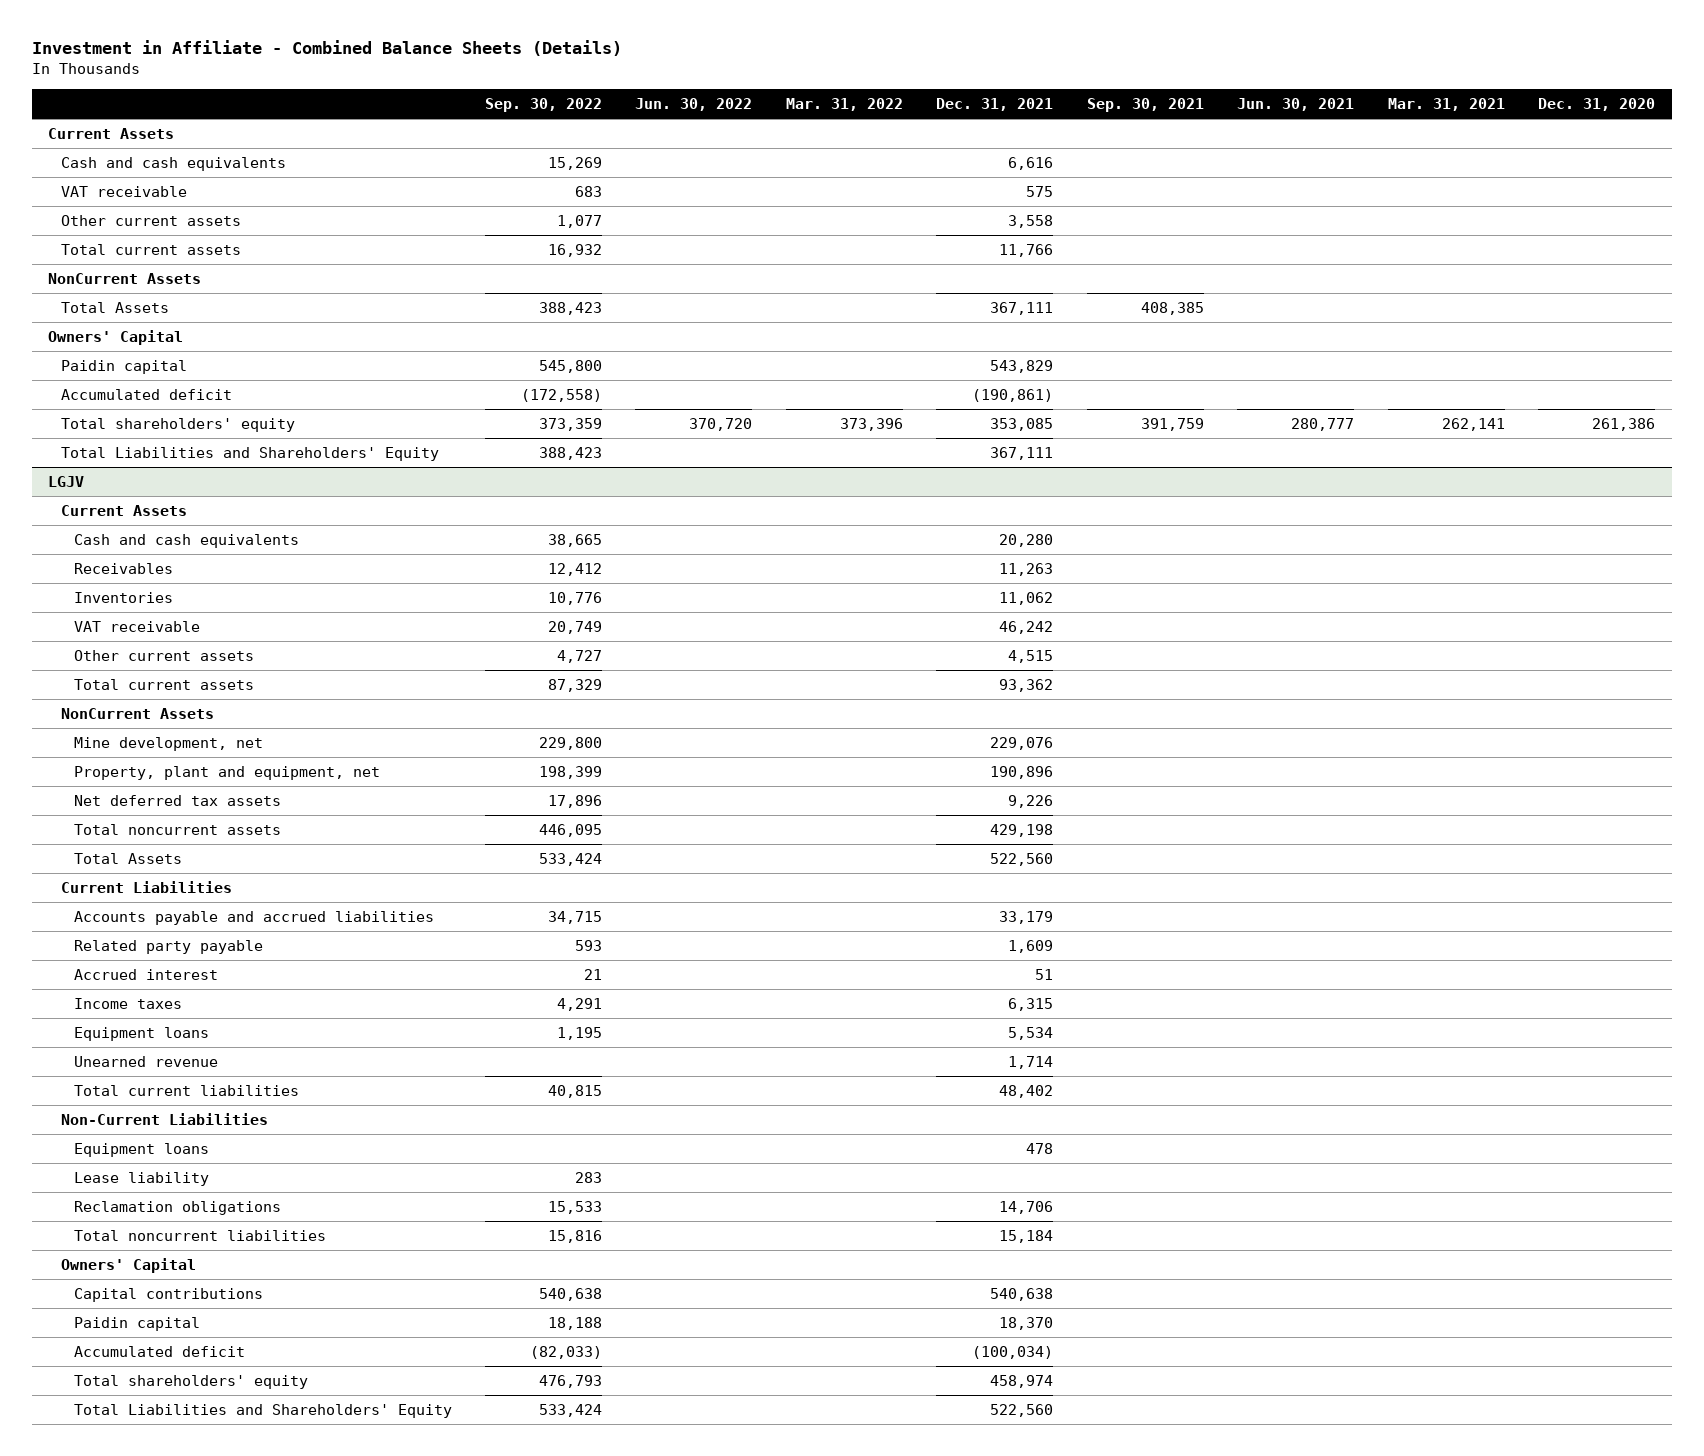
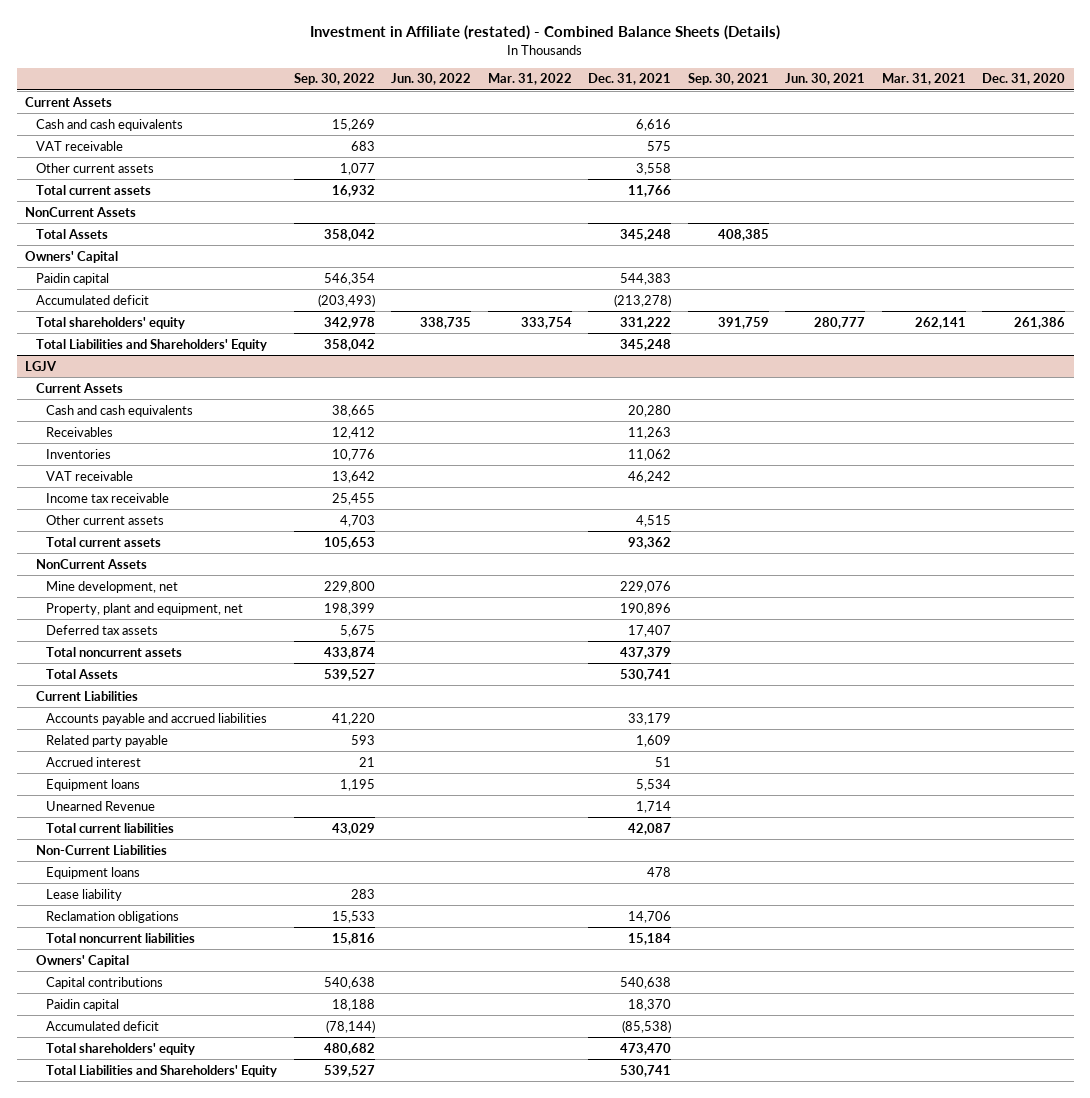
[31,40,622,57] Investment in Affiliate - Combined Balance Sheets (Details) -> [310,24,781,40] Investment in Affiliate (restated) - Combined Balance Sheets (Details)
[539,301,603,315] 388,423 -> [323,228,375,241] 358,042
[990,301,1054,315] 367,111 -> [620,228,672,241] 345,248
[539,359,603,373] 545,800 -> [323,272,375,285] 546,354
[990,359,1054,373] 543,829 -> [620,272,672,285] 544,383
[521,388,603,402] (172,558) -> [317,293,375,307] (203,493)
[972,388,1054,402] (190,861) -> [614,293,672,307] (213,278)
[539,417,603,431] 373,359 -> [323,316,375,329] 342,978
[689,417,753,431] 370,720 -> [420,316,472,329] 338,735
[839,417,903,431] 373,396 -> [520,316,572,329] 333,754
[990,417,1054,431] 353,085 -> [620,316,672,329] 331,222
[539,446,603,460] 388,423 -> [323,338,375,351] 358,042
[990,446,1054,460] 367,111 -> [620,338,672,351] 345,248
[548,620,603,634] 20,749 -> [331,470,375,483] 13,642
none -> [46,492,170,503] Income tax receivable
[557,649,603,663] 4,727 -> [339,514,375,527] 4,703
[548,678,603,692] 87,329 -> [323,536,375,549] 105,653
[73,794,281,806] Net deferred tax assets -> [46,624,159,635] Deferred tax assets
[548,794,603,808] 17,896 -> [339,624,375,637] 5,675
[1008,794,1054,808] 9,226 -> [628,624,672,637] 17,407
[539,823,603,837] 446,095 -> [323,646,375,659] 433,874
[990,823,1054,837] 429,198 -> [620,646,672,659] 437,379
[539,852,603,866] 533,424 -> [323,668,375,681] 539,527
[990,852,1054,866] 522,560 -> [620,668,672,681] 530,741
[548,910,603,924] 34,715 -> [331,712,375,725] 41,220
[73,997,182,1009] Income taxes -> none
[73,1055,218,1067] Unearned revenue -> [46,800,156,811] Unearned Revenue
[548,1084,603,1098] 40,815 -> [331,822,375,835] 43,029
[999,1084,1054,1098] 48,402 -> [628,822,672,835] 42,087
[530,1345,603,1359] (82,033) -> [325,1019,375,1033] (78,144)
[972,1345,1054,1359] (100,034) -> [622,1019,672,1033] (85,538)
[539,1374,603,1388] 476,793 -> [323,1042,375,1055] 480,682
[990,1374,1054,1388] 458,974 -> [620,1042,672,1055] 473,470
[539,1403,603,1417] 533,424 -> [323,1064,375,1077] 539,527
[990,1403,1054,1417] 522,560 -> [620,1064,672,1077] 530,741

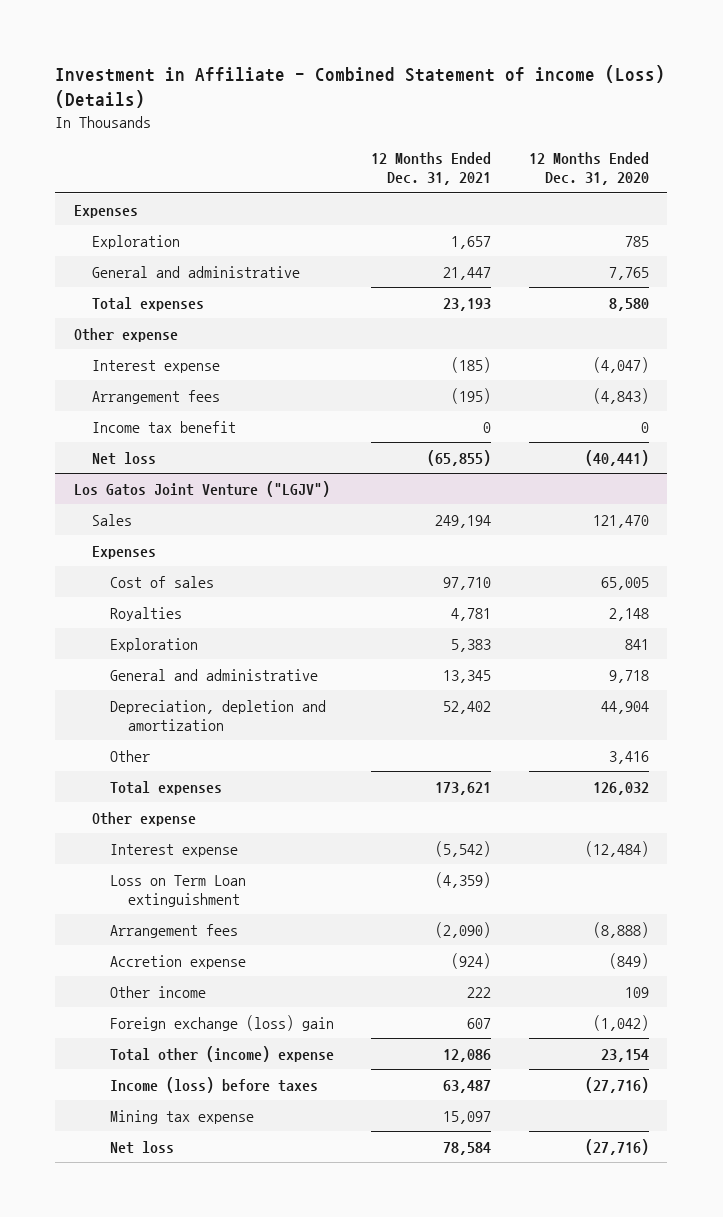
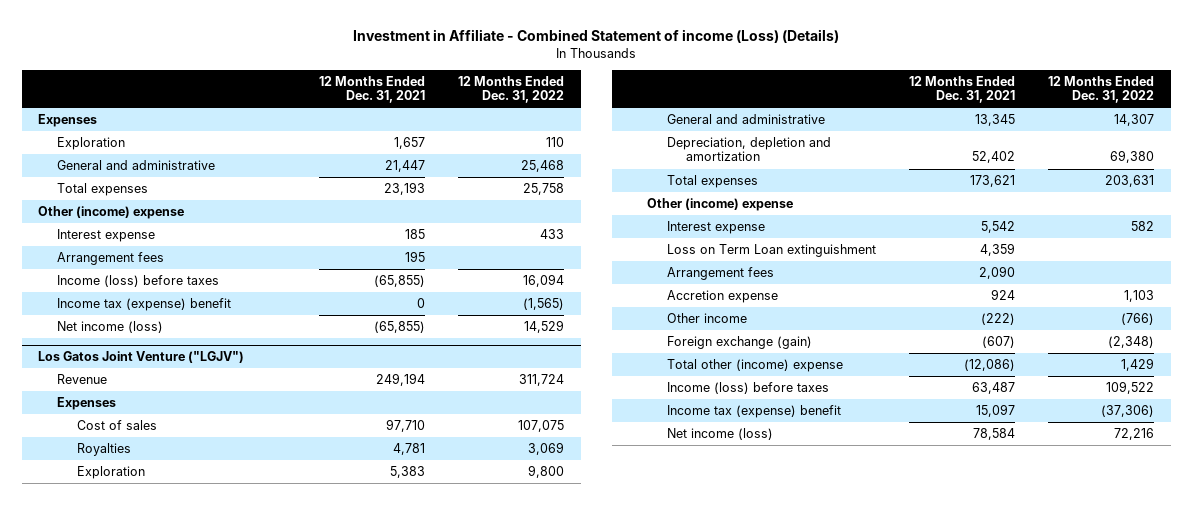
[528,152,649,186] 12 Months Ended Dec. 31, 2020 -> none
none -> [458,75,565,104] 12 Months Ended Dec. 31, 2022
[73,327,178,342] Other expense -> [38,206,185,220] Other (income) expense
[451,356,492,373] (185) -> [404,229,425,240] 185
[451,387,492,404] (195) -> [404,251,425,263] 195
none -> [57,275,220,288] Income (loss) before taxes
[92,420,237,433] Income tax benefit -> [57,298,232,312] Income tax (expense) benefit
[92,451,157,465] Net loss -> [57,321,164,334] Net income (loss)
[92,513,133,526] Sales -> [57,374,108,385] Revenue
[110,749,151,762] Other -> none
[92,811,197,826] Other expense -> [647,198,794,212] Other (income) expense
[435,840,492,857] (5,542) -> [980,221,1015,234] 5,542
[435,871,492,888] (4,359) -> [979,243,1015,257] 4,359
[435,921,492,938] (2,090) -> [978,266,1015,280] 2,090
[451,952,492,969] (924) -> [990,289,1015,301] 924
[467,986,492,998] 222 -> [980,313,1015,326] (222)
[110,1014,335,1031] Foreign exchange (loss) gain -> [666,336,812,350] Foreign exchange (gain)
[467,1017,492,1029] 607 -> [981,336,1015,349] (607)
[443,1048,492,1062] 12,086 -> [963,359,1015,372] (12,086)
[110,1109,255,1124] Mining tax expense -> [666,405,841,419] Income tax (expense) benefit
[110,1140,175,1154] Net loss -> [666,428,773,441] Net income (loss)

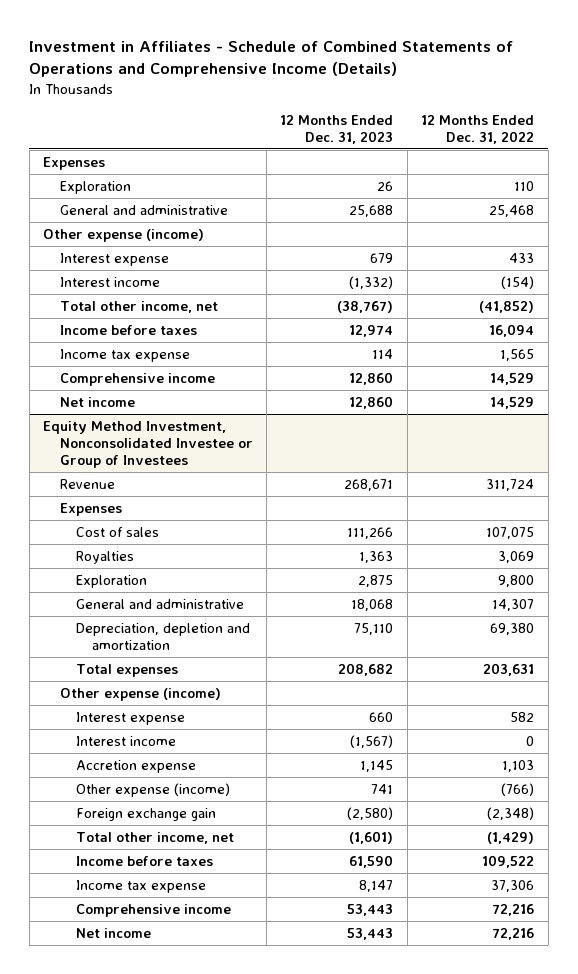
[353,28,840,43] Investment in Affiliate - Combined Statement of income (Loss) (Details) -> [29,40,514,78] Investment in Affiliates - Schedule of Combined Statements of Operations and Comprehensive Income (Details)
[318,75,425,104] 12 Months Ended Dec. 31, 2021 -> none
none -> [280,114,394,144] 12 Months Ended Dec. 31, 2023
[57,183,149,197] Total expenses -> none
[38,206,185,220] Other (income) expense -> [43,228,205,242] Other expense (income)
[57,252,165,266] Arrangement fees -> none
[38,351,245,364] Los Gatos Joint Venture ("LGJV") -> none
none -> [59,276,160,287] Interest income
none -> [59,300,218,313] Total other income, net
[57,275,220,288] Income (loss) before taxes -> [59,324,197,335] Income before taxes
[57,298,232,312] Income tax (expense) benefit -> [59,348,190,362] Income tax expense
[523,298,565,311] (1,565) -> [500,348,535,361] 1,565
none -> [59,372,215,386] Comprehensive income
[57,321,164,334] Net income (loss) -> [59,396,135,407] Net income
none -> [43,420,253,468] Equity Method Investment, Nonconsolidated Investee or Group of Investees
[647,198,794,212] Other (income) expense -> [59,687,221,701] Other expense (income)
[666,244,876,258] Loss on Term Loan extinguishment -> none
[666,267,774,281] Arrangement fees -> none
none -> [75,735,176,746] Interest income
[666,313,747,324] Other income -> [75,782,230,797] Other expense (income)
[666,336,812,350] Foreign exchange (gain) -> [75,807,216,821] Foreign exchange gain
[666,359,843,373] Total other (income) expense -> [75,831,234,844] Total other income, net
[1121,358,1155,372] 1,429 -> [487,831,535,844] (1,429)
[666,382,829,395] Income (loss) before taxes -> [75,855,213,866] Income before taxes
[666,405,841,419] Income tax (expense) benefit -> [75,879,206,893] Income tax expense
[1101,405,1155,418] (37,306) -> [491,879,535,892] 37,306
none -> [75,903,231,917] Comprehensive income
[666,428,773,441] Net income (loss) -> [75,927,151,938] Net income

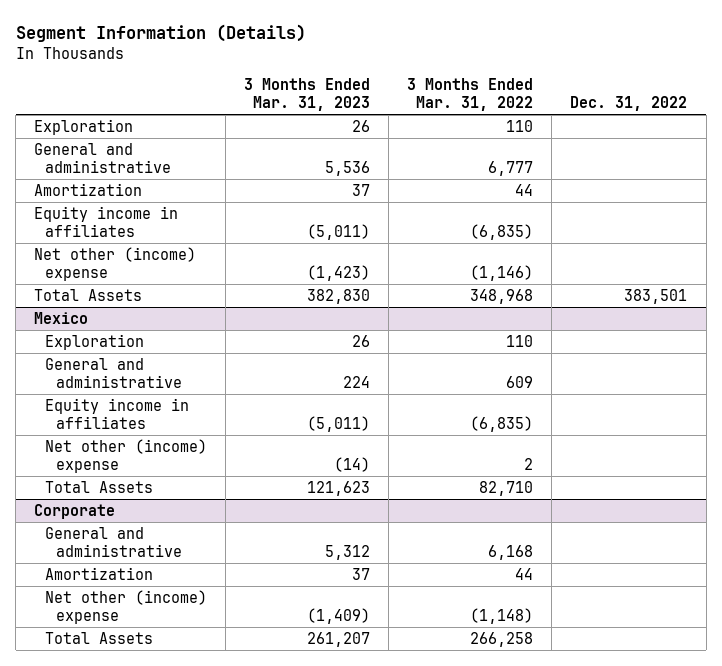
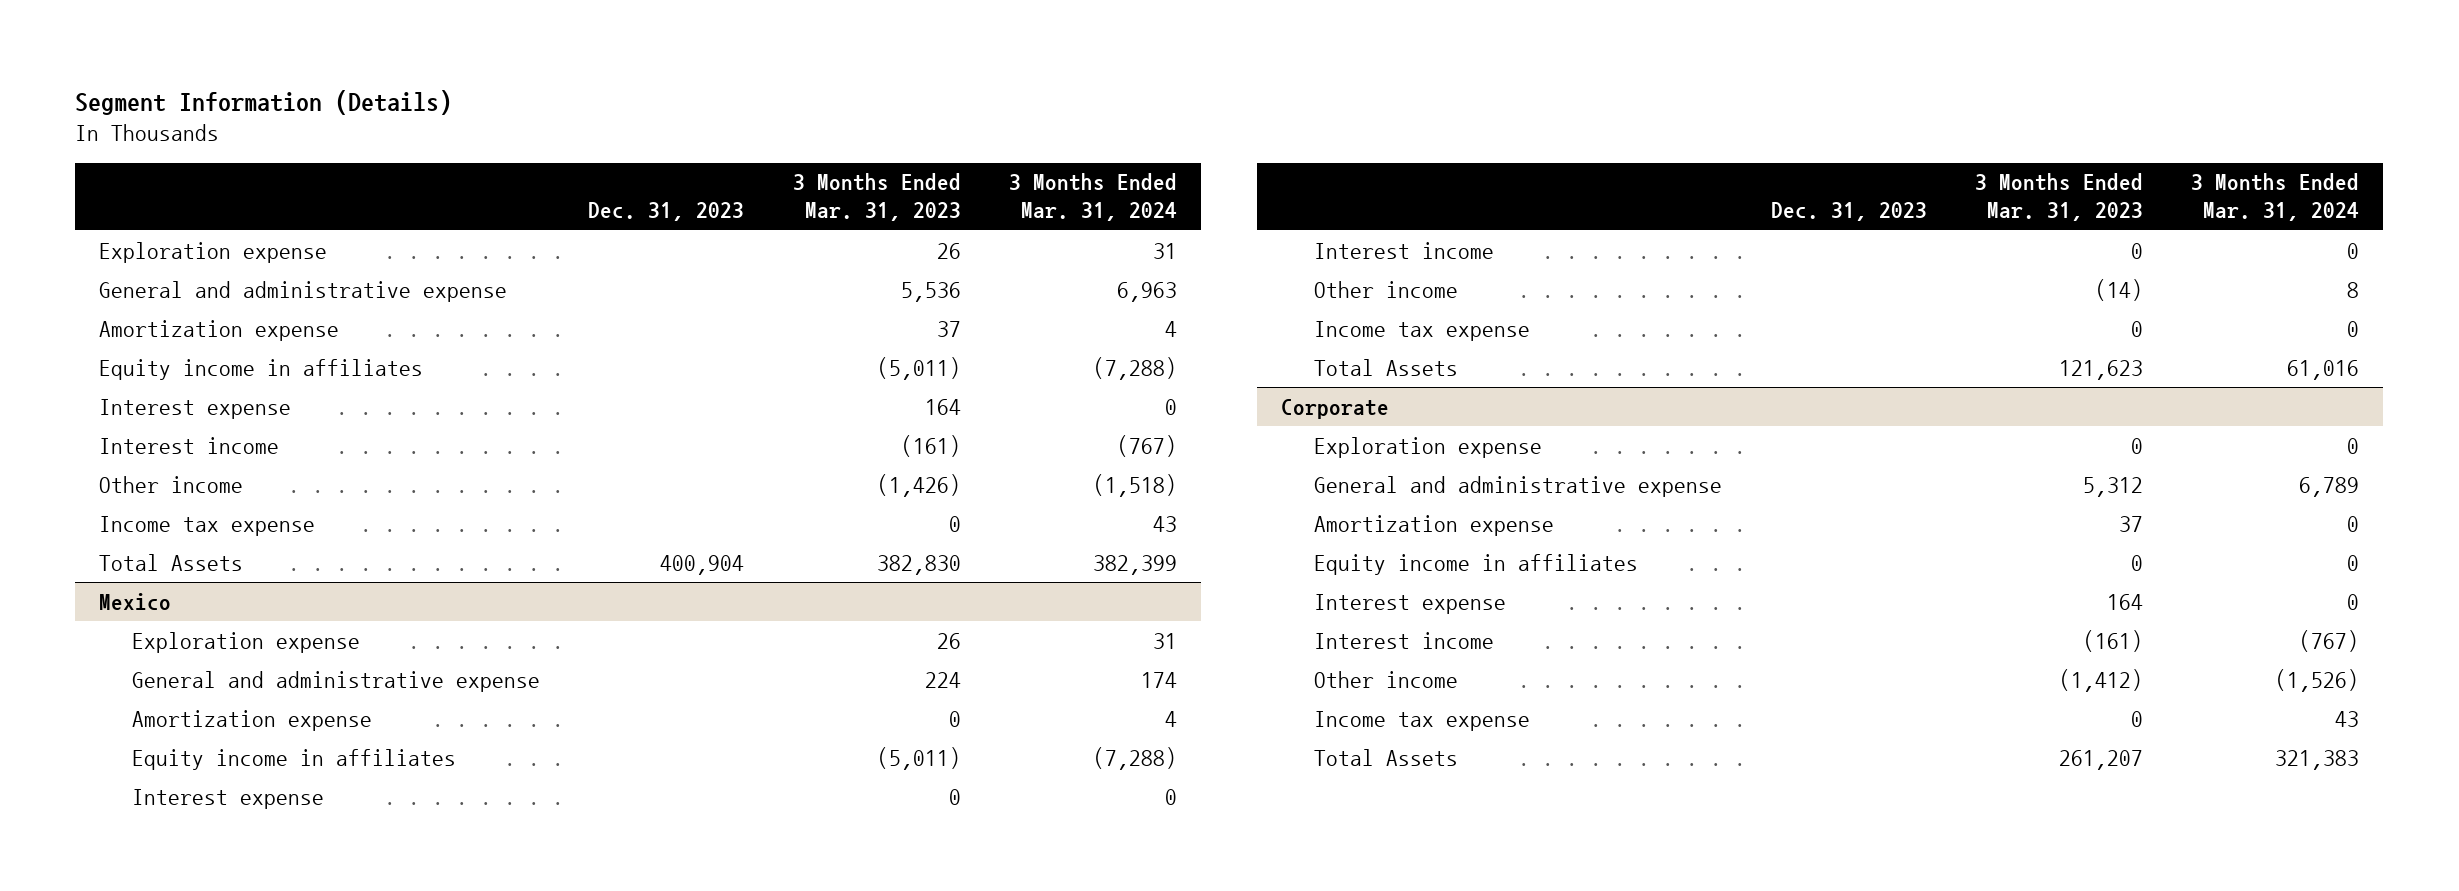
[407,78,534,112] 3 Months Ended Mar. 31, 2022 -> none
[570,96,688,112] Dec. 31, 2022 -> none
none -> [588,202,745,222] Dec. 31, 2023
none -> [1009,173,1178,222] 3 Months Ended Mar. 31, 2024
[34,118,134,135] Exploration -> [99,241,328,263] Exploration expense
[34,142,172,173] General and administrative -> [99,280,508,302] General and administrative expense
[34,182,143,196] Amortization -> [99,319,340,341] Amortization expense
none -> [99,398,292,419] Interest expense
none -> [99,436,280,454] Interest income
[34,246,197,281] Net other (income) expense -> [99,475,244,493] Other income
[307,264,371,281] (1,423) -> [876,473,961,497] (1,426)
none -> [99,515,316,536] Income tax expense
[45,333,145,350] Exploration -> [132,631,361,653] Exploration expense
[45,357,182,388] General and administrative -> [132,670,541,692] General and administrative expense
none -> [132,709,373,731] Amortization expense
none -> [132,788,325,809] Interest expense
none -> [1314,241,1495,259] Interest income
[45,438,208,473] Net other (income) expense -> [1314,280,1459,298] Other income
none -> [1314,320,1531,341] Income tax expense
none -> [1314,436,1543,458] Exploration expense
[45,526,182,557] General and administrative -> [1314,475,1723,497] General and administrative expense
[45,566,154,580] Amortization -> [1314,514,1555,536] Amortization expense
none -> [1314,553,1639,575] Equity income in affiliates
none -> [1314,593,1507,614] Interest expense
none -> [1314,631,1495,649] Interest income
[45,589,208,624] Net other (income) expense -> [1314,670,1459,688] Other income
[307,607,371,624] (1,409) -> [2058,668,2143,692] (1,412)
none -> [1314,710,1531,731] Income tax expense

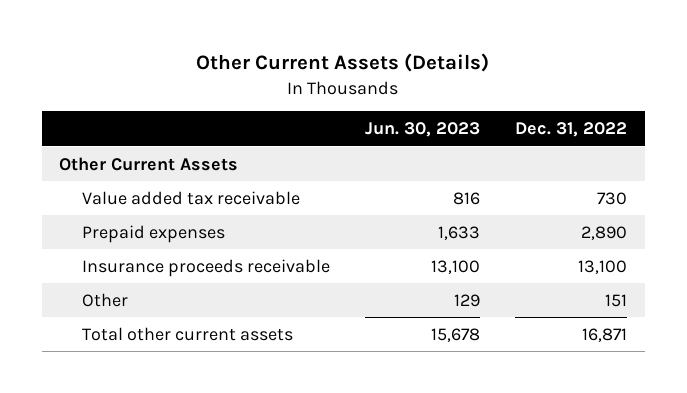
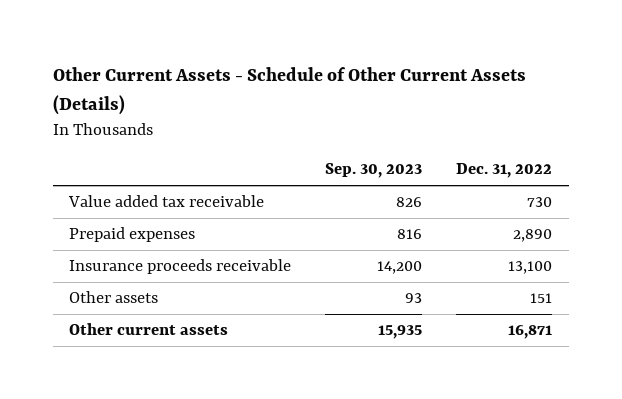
[196,53,490,73] Other Current Assets (Details) -> [52,67,526,115] Other Current Assets - Schedule of Other Current Assets (Details)
[364,122,480,138] Jun. 30, 2023 -> none
none -> [325,163,423,179] Sep. 30, 2023
[59,156,239,171] Other Current Assets -> none
[81,292,128,307] Other -> [69,291,159,304] Other assets
[81,326,293,341] Total other current assets -> [69,323,229,336] Other current assets

